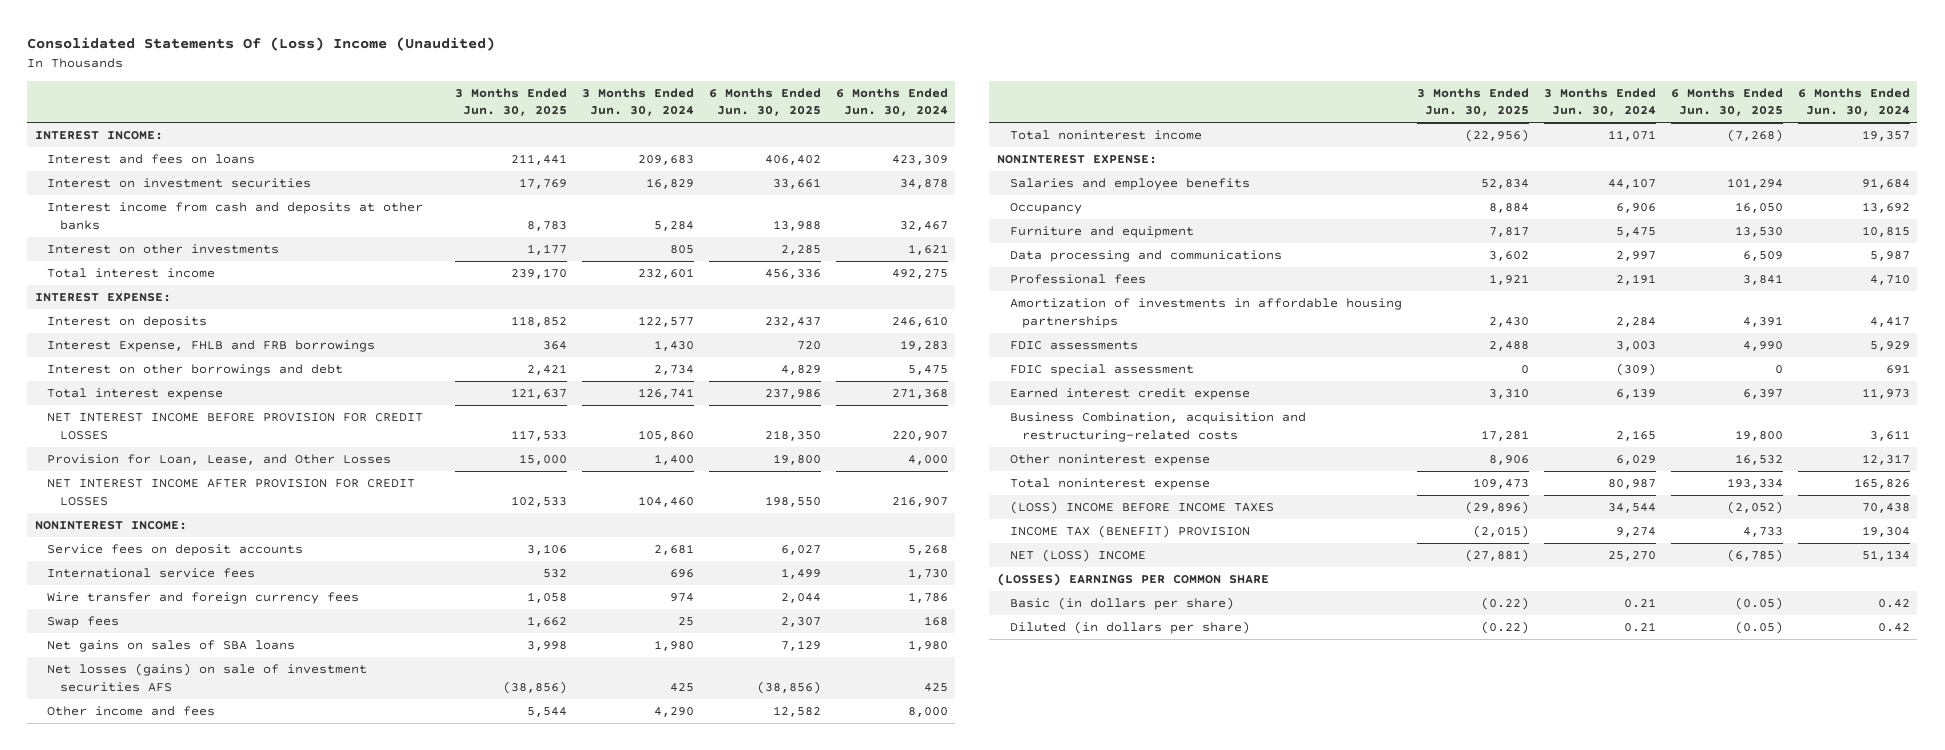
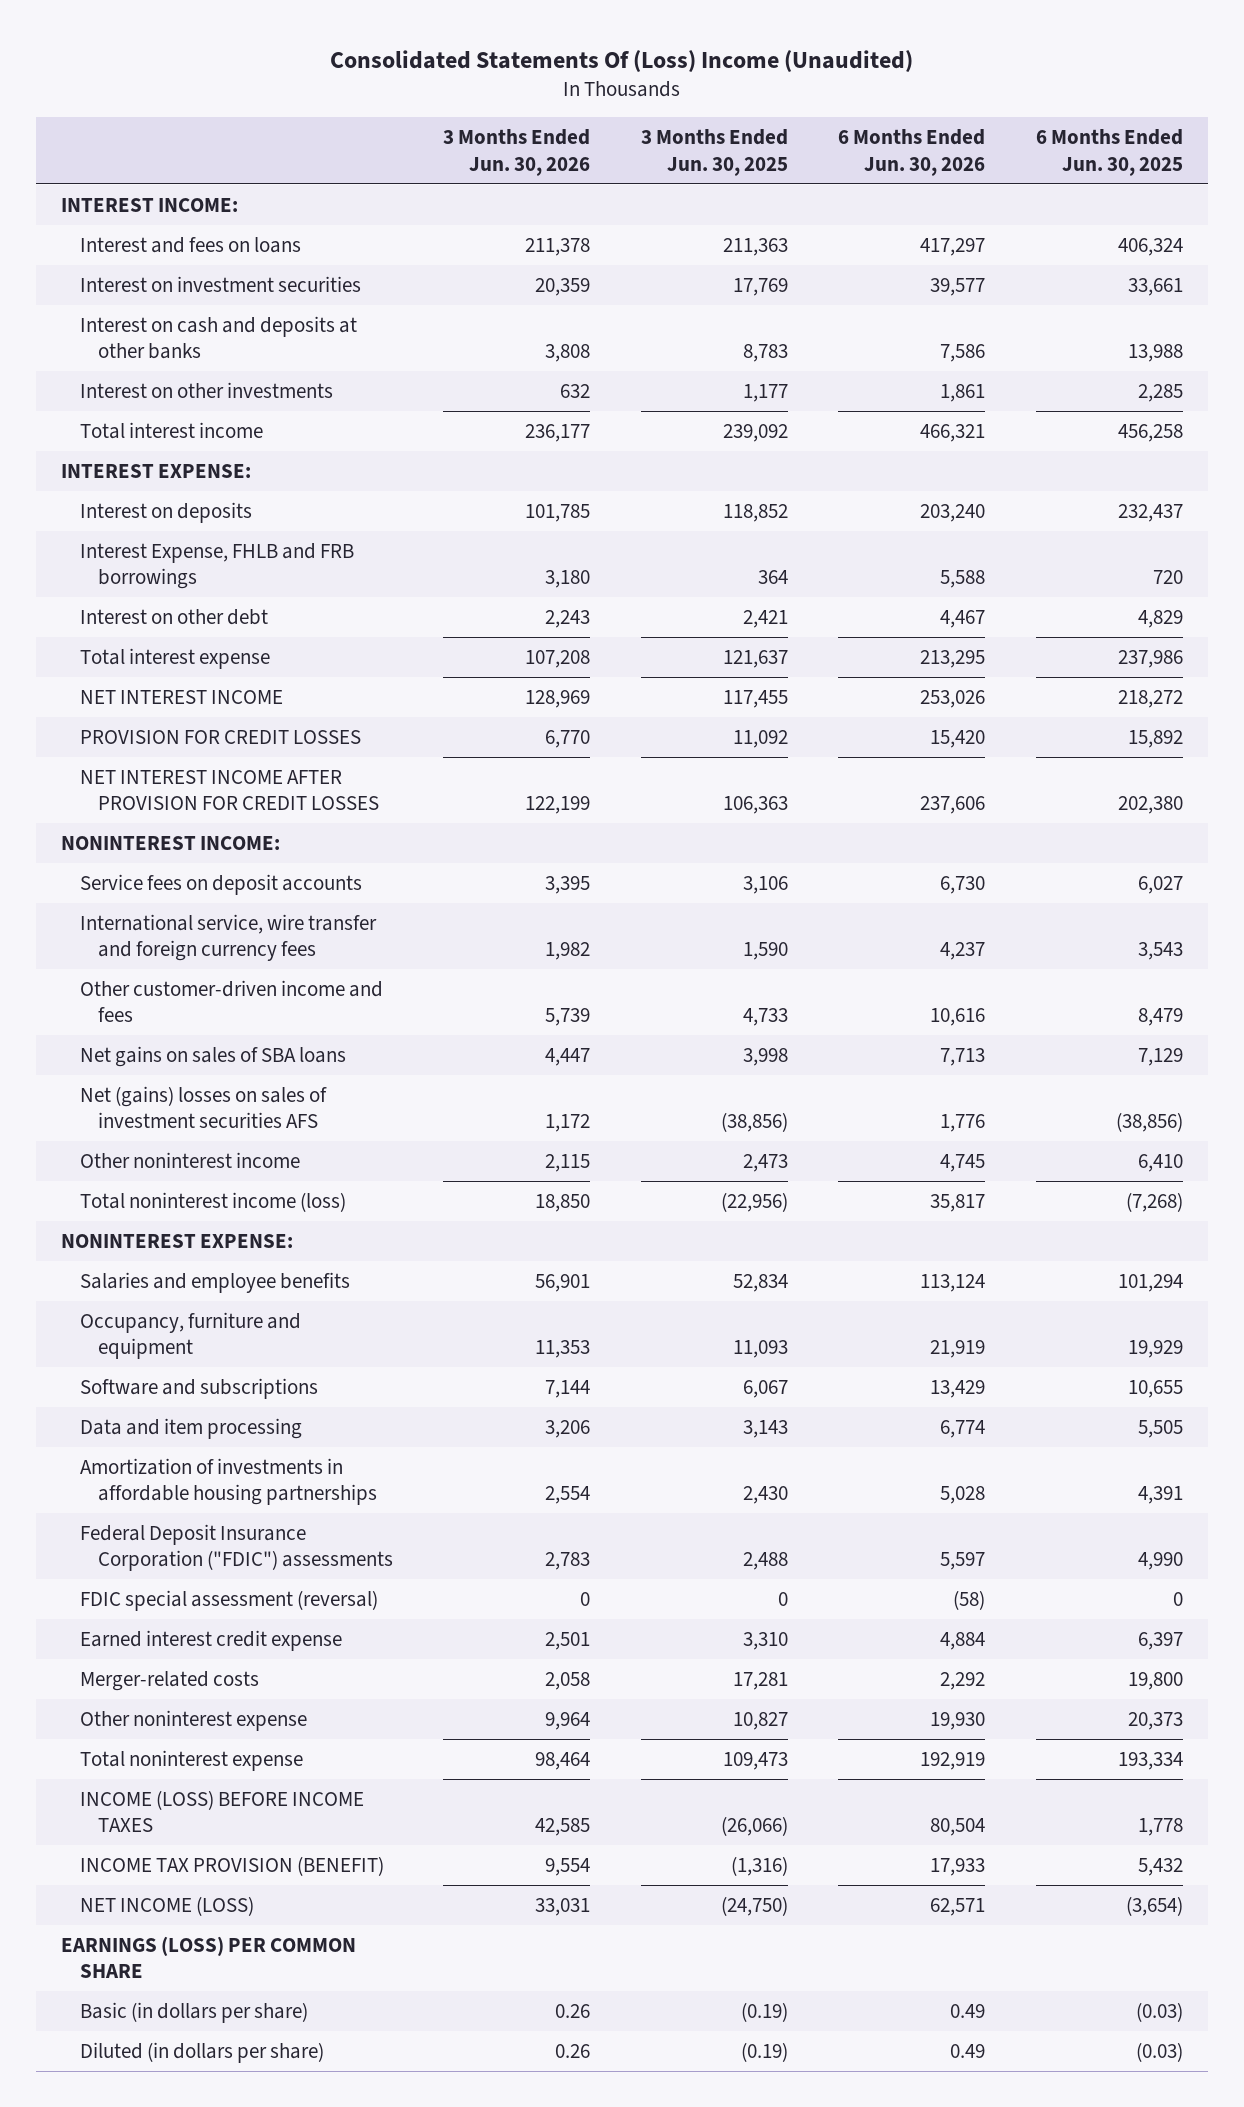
[581,87,694,117] 3 Months Ended Jun. 30, 2024 -> none
[835,87,948,117] 6 Months Ended Jun. 30, 2024 -> none
none -> [443,129,591,176] 3 Months Ended Jun. 30, 2026
none -> [838,129,986,176] 6 Months Ended Jun. 30, 2026
[510,153,567,165] 211,441 -> [722,237,788,256] 211,363
[764,154,821,165] 406,402 -> [1117,237,1183,256] 406,324
[47,201,424,230] Interest income from cash and deposits at other banks -> [79,315,357,360] Interest on cash and deposits at other banks
[510,267,567,279] 239,170 -> [722,423,788,442] 239,092
[764,268,821,279] 456,336 -> [1117,423,1183,442] 456,258
[47,363,344,376] Interest on other borrowings and debt -> [79,608,268,625] Interest on other debt
[47,412,424,440] NET INTEREST INCOME BEFORE PROVISION FOR CREDIT LOSSES -> [79,689,283,704] NET INTEREST INCOME
[510,429,567,441] 117,533 -> [722,689,788,708] 117,455
[764,429,821,441] 218,350 -> [1117,689,1183,708] 218,272
[47,453,392,465] Provision for Loan, Lease, and Other Losses -> [79,729,361,744] PROVISION FOR CREDIT LOSSES
[518,453,567,465] 15,000 -> [732,729,788,748] 11,092
[772,453,821,465] 19,800 -> [1127,729,1183,748] 15,892
[510,495,567,507] 102,533 -> [722,796,788,815] 106,363
[764,495,821,507] 198,550 -> [1117,796,1183,815] 202,380
[47,567,256,578] International service fees -> none
[47,615,120,628] Swap fees -> none
[47,591,360,604] Wire transfer and foreign currency fees -> [79,913,377,962] International service, wire transfer and foreign currency fees
[526,591,567,603] 1,058 -> [742,942,788,961] 1,590
[780,592,821,603] 2,044 -> [1137,942,1183,961] 3,543
none -> [79,979,383,1023] Other customer-driven income and fees
[47,662,368,692] Net losses (gains) on sale of investment securities AFS -> [79,1085,327,1129] Net (gains) losses on sales of investment securities AFS
[47,705,216,716] Other income and fees -> [79,1151,300,1168] Other noninterest income
[526,706,567,717] 5,544 -> [742,1153,788,1172] 2,473
[772,705,821,717] 12,582 -> [1137,1153,1183,1172] 6,410
[1009,129,1202,140] Total noninterest income -> [79,1191,346,1212] Total noninterest income (loss)
[1009,202,1082,214] Occupancy -> none
[1009,273,1146,284] Professional fees -> none
[1009,225,1194,238] Furniture and equipment -> [79,1311,301,1360] Occupancy, furniture and equipment
[1488,225,1529,237] 7,817 -> [732,1340,788,1359] 11,093
[1734,225,1783,237] 13,530 -> [1127,1340,1183,1359] 19,929
none -> [79,1377,318,1399] Software and subscriptions
[1009,249,1282,262] Data processing and communications -> [79,1417,302,1439] Data and item processing
[1488,250,1529,261] 3,602 -> [742,1419,788,1438] 3,143
[1742,250,1783,261] 6,509 -> [1137,1419,1183,1438] 5,505
[1009,340,1138,350] FDIC assessments -> [79,1523,393,1572] Federal Deposit Insurance Corporation ("FDIC") assessments
[1009,363,1194,376] FDIC special assessment -> [79,1589,378,1611] FDIC special assessment (reversal)
[1009,411,1306,442] Business Combination, acquisition and restructuring-related costs -> [79,1670,259,1691] Merger-related costs
[1488,454,1529,465] 8,906 -> [732,1711,788,1730] 10,827
[1734,453,1783,465] 16,532 -> [1127,1711,1183,1730] 20,373
[1009,500,1274,514] (LOSS) INCOME BEFORE INCOME TAXES -> [79,1789,364,1833] INCOME (LOSS) BEFORE INCOME TAXES
[1464,500,1529,514] (29,896) -> [720,1816,788,1837] (26,066)
[1726,500,1783,514] (2,052) -> [1137,1818,1183,1837] 1,778
[1009,524,1250,538] INCOME TAX (BENEFIT) PROVISION -> [79,1855,384,1876] INCOME TAX PROVISION (BENEFIT)
[1472,524,1529,538] (2,015) -> [730,1855,788,1876] (1,316)
[1742,526,1783,537] 4,733 -> [1137,1857,1183,1876] 5,432
[1009,548,1146,562] NET (LOSS) INCOME -> [79,1895,254,1916] NET INCOME (LOSS)
[1464,548,1529,562] (27,881) -> [720,1895,788,1916] (24,750)
[1726,548,1783,562] (6,785) -> [1125,1895,1183,1916] (3,654)
[996,572,1269,586] (LOSSES) EARNINGS PER COMMON SHARE -> [61,1935,357,1979] EARNINGS (LOSS) PER COMMON SHARE
[1480,596,1529,610] (0.22) -> [740,2001,788,2022] (0.19)
[1734,596,1783,610] (0.05) -> [1135,2001,1183,2022] (0.03)
[1480,620,1529,634] (0.22) -> [740,2041,788,2062] (0.19)
[1734,620,1783,634] (0.05) -> [1135,2041,1183,2062] (0.03)

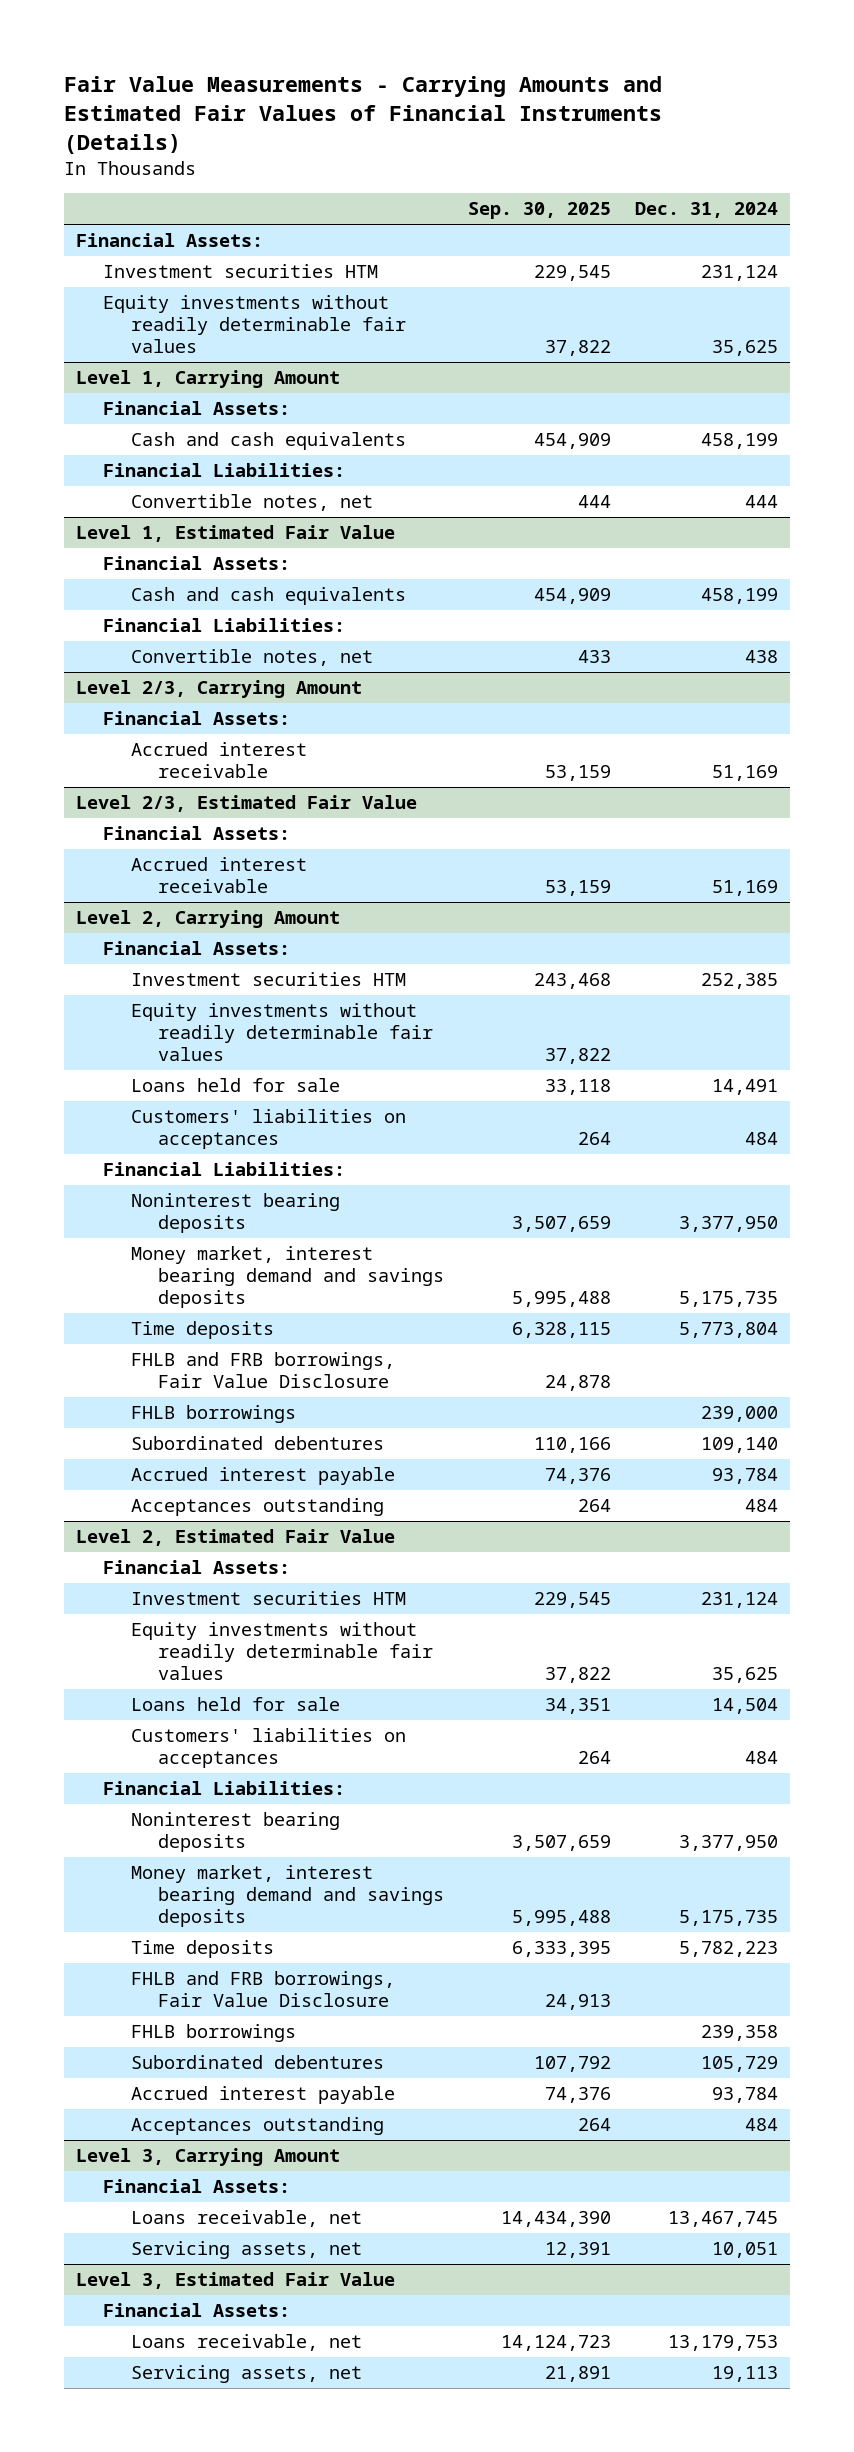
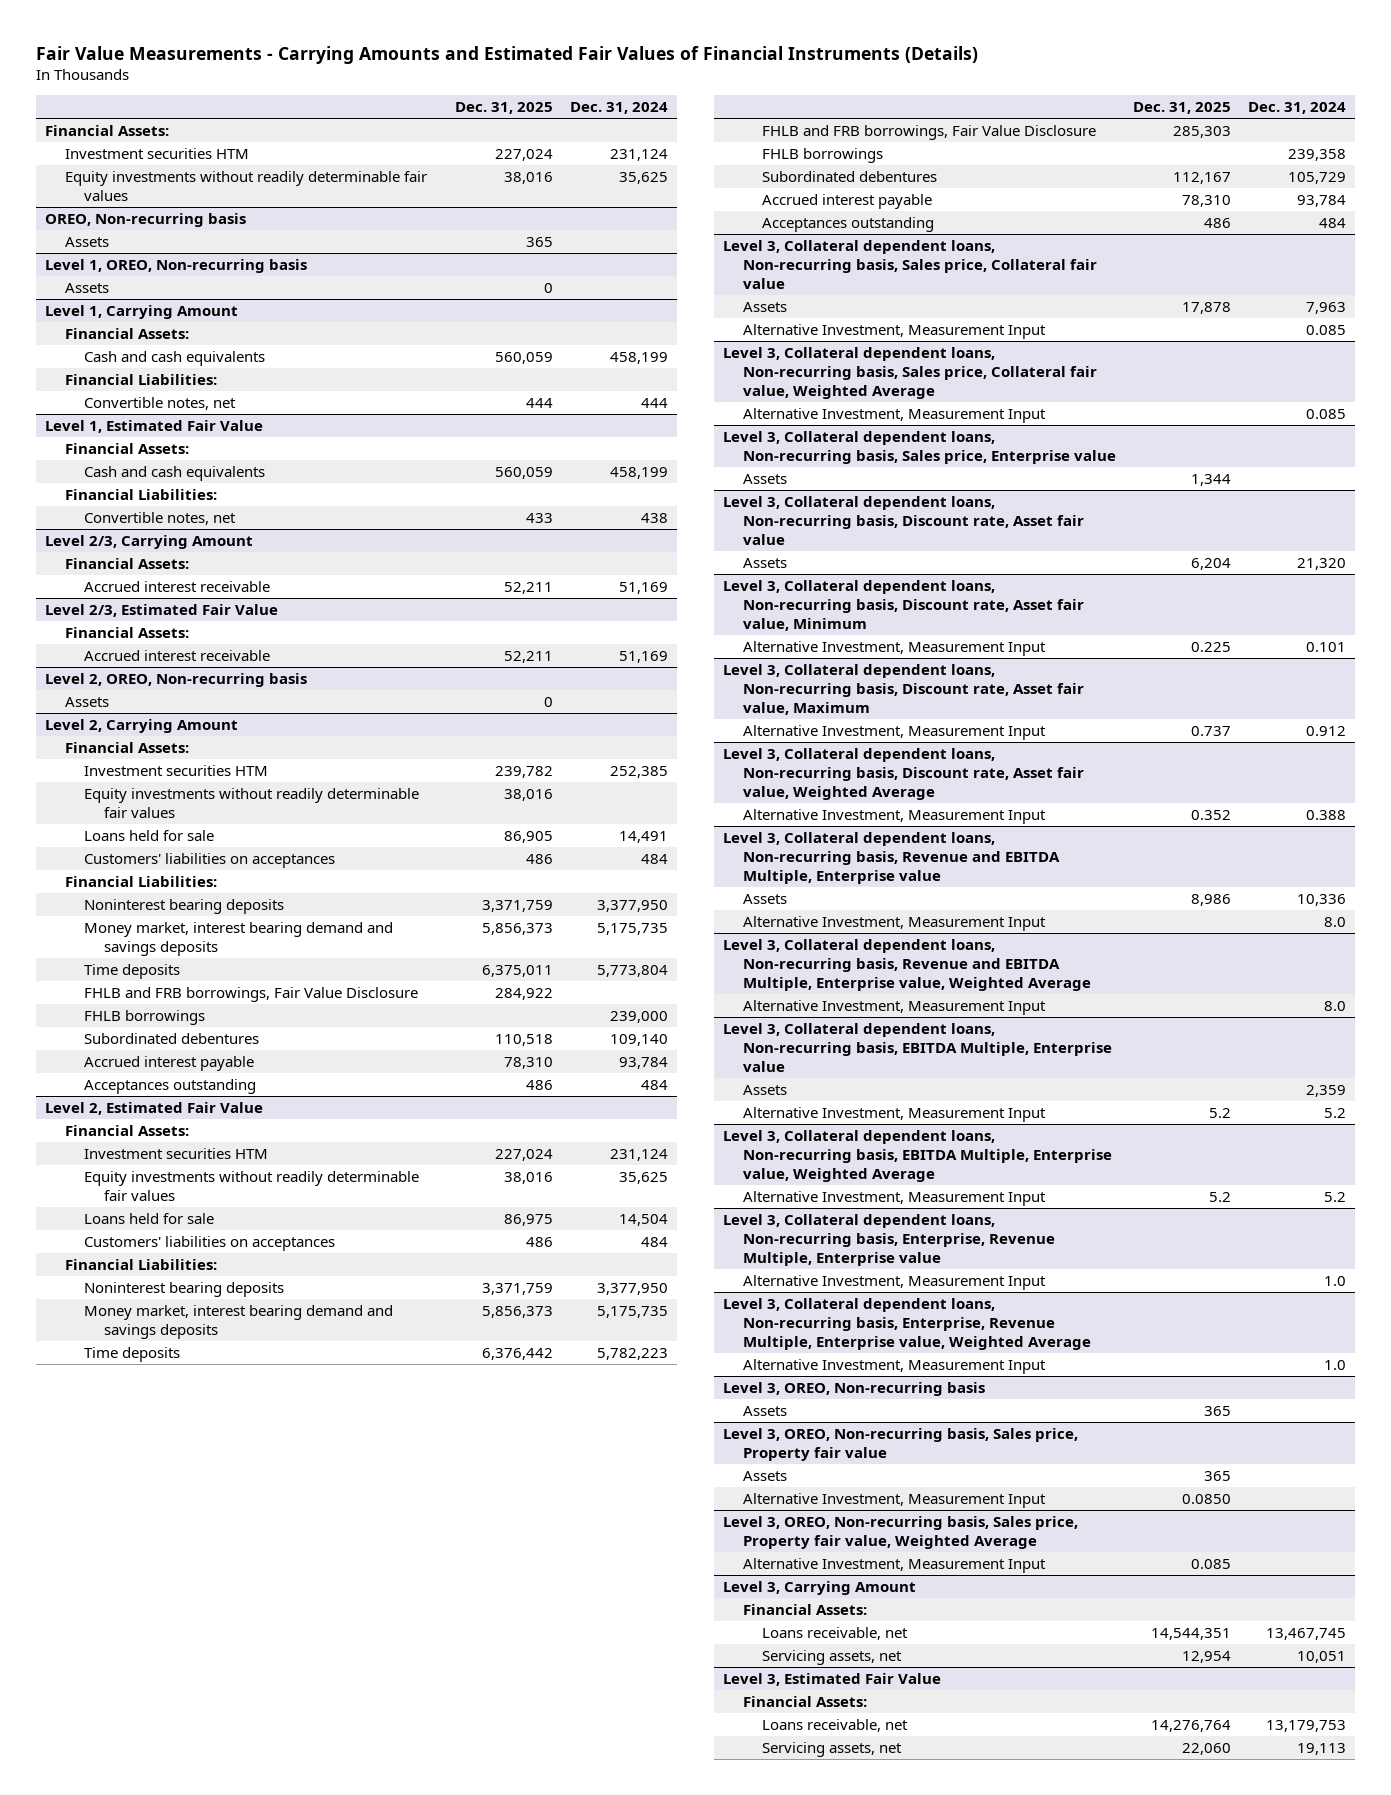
[468,202,612,220] Sep. 30, 2025 -> none
none -> [454,102,553,115] Dec. 31, 2025
none -> [45,213,247,228] OREO, Non-recurring basis
none -> [64,237,109,248] Assets
none -> [45,259,308,274] Level 1, OREO, Non-recurring basis
none -> [64,283,109,294] Assets
none -> [45,673,308,688] Level 2, OREO, Non-recurring basis
none -> [64,697,109,708] Assets
none -> [723,240,1097,290] Level 3, Collateral dependent loans, Non-recurring basis, Sales price, Collateral fair value
none -> [742,302,787,313] Assets
none -> [742,324,1046,340] Alternative Investment, Measurement Input
none -> [723,347,1097,400] Level 3, Collateral dependent loans, Non-recurring basis, Sales price, Collateral fair value, Weighted Average
none -> [742,408,1046,424] Alternative Investment, Measurement Input
none -> [723,431,1116,465] Level 3, Collateral dependent loans, Non-recurring basis, Sales price, Enterprise value
none -> [742,474,787,485] Assets
none -> [723,496,1084,546] Level 3, Collateral dependent loans, Non-recurring basis, Discount rate, Asset fair value
none -> [742,558,787,569] Assets
none -> [723,580,1084,632] Level 3, Collateral dependent loans, Non-recurring basis, Discount rate, Asset fair value, Minimum
none -> [742,641,1046,657] Alternative Investment, Measurement Input
none -> [723,664,1084,716] Level 3, Collateral dependent loans, Non-recurring basis, Discount rate, Asset fair value, Maximum
none -> [742,725,1046,741] Alternative Investment, Measurement Input
none -> [723,748,1084,801] Level 3, Collateral dependent loans, Non-recurring basis, Discount rate, Asset fair value, Weighted Average
none -> [742,809,1046,825] Alternative Investment, Measurement Input
none -> [723,832,1060,885] Level 3, Collateral dependent loans, Non-recurring basis, Revenue and EBITDA Multiple, Enterprise value
none -> [742,894,787,905] Assets
none -> [742,916,1046,932] Alternative Investment, Measurement Input
none -> [723,939,1091,992] Level 3, Collateral dependent loans, Non-recurring basis, Revenue and EBITDA Multiple, Enterprise value, Weighted Average
none -> [742,1000,1046,1016] Alternative Investment, Measurement Input
none -> [723,1023,1112,1073] Level 3, Collateral dependent loans, Non-recurring basis, EBITDA Multiple, Enterprise value
none -> [742,1085,787,1096] Assets
none -> [742,1107,1046,1123] Alternative Investment, Measurement Input
none -> [723,1130,1112,1183] Level 3, Collateral dependent loans, Non-recurring basis, EBITDA Multiple, Enterprise value, Weighted Average
none -> [742,1191,1046,1207] Alternative Investment, Measurement Input
none -> [723,1214,1055,1267] Level 3, Collateral dependent loans, Non-recurring basis, Enterprise, Revenue Multiple, Enterprise value
none -> [742,1275,1046,1291] Alternative Investment, Measurement Input
none -> [723,1298,1091,1351] Level 3, Collateral dependent loans, Non-recurring basis, Enterprise, Revenue Multiple, Enterprise value, Weighted Average
none -> [742,1359,1046,1375] Alternative Investment, Measurement Input
none -> [723,1382,986,1397] Level 3, OREO, Non-recurring basis
none -> [742,1406,787,1417] Assets
none -> [723,1428,1079,1462] Level 3, OREO, Non-recurring basis, Sales price, Property fair value
none -> [742,1471,787,1482] Assets
none -> [742,1493,1046,1509] Alternative Investment, Measurement Input
none -> [723,1516,1079,1550] Level 3, OREO, Non-recurring basis, Sales price, Property fair value, Weighted Average
none -> [742,1558,1046,1574] Alternative Investment, Measurement Input

